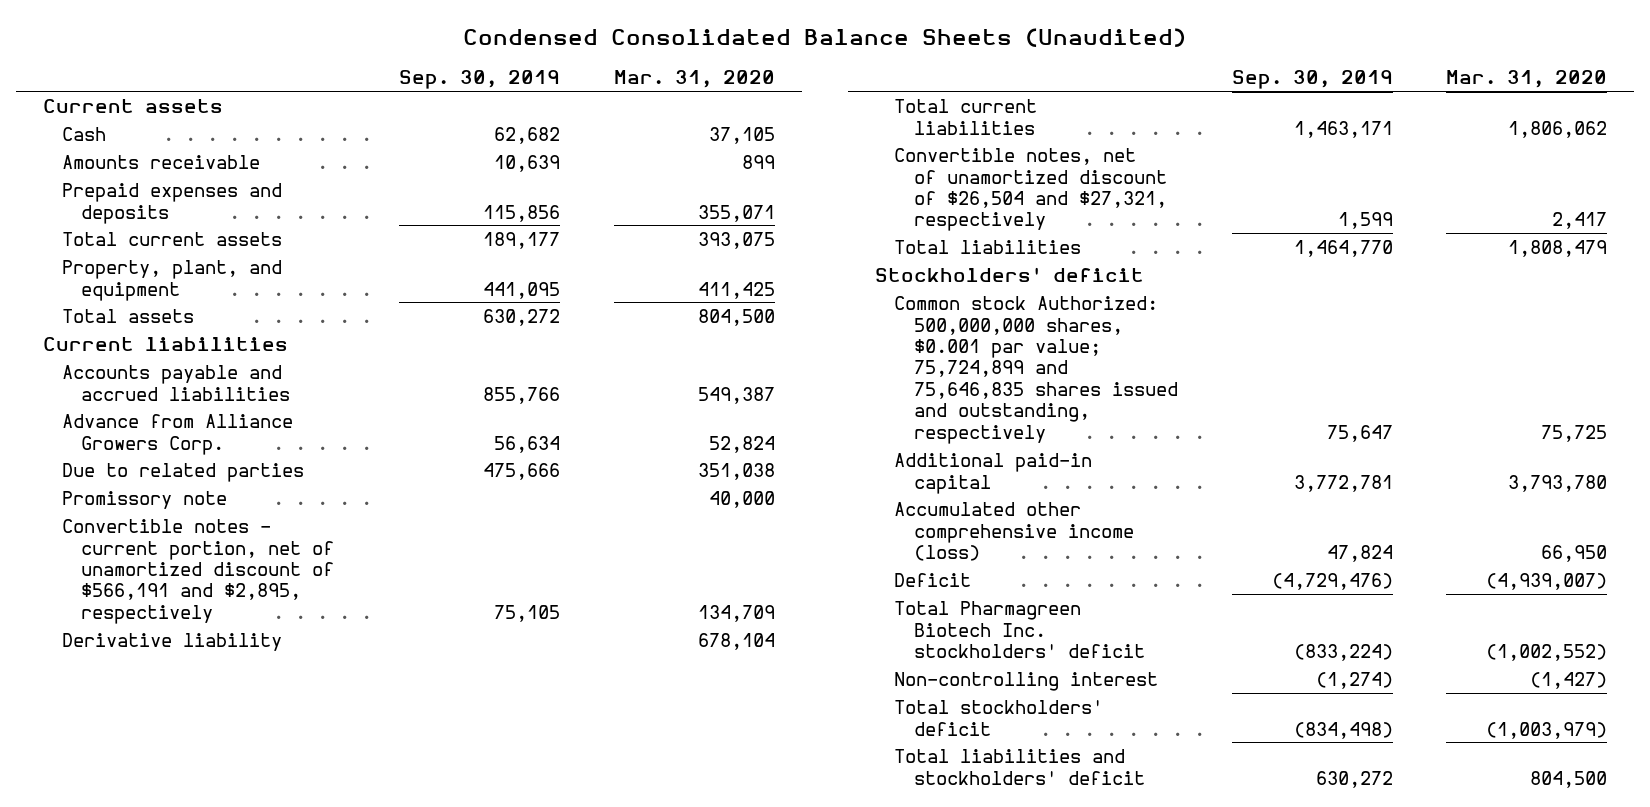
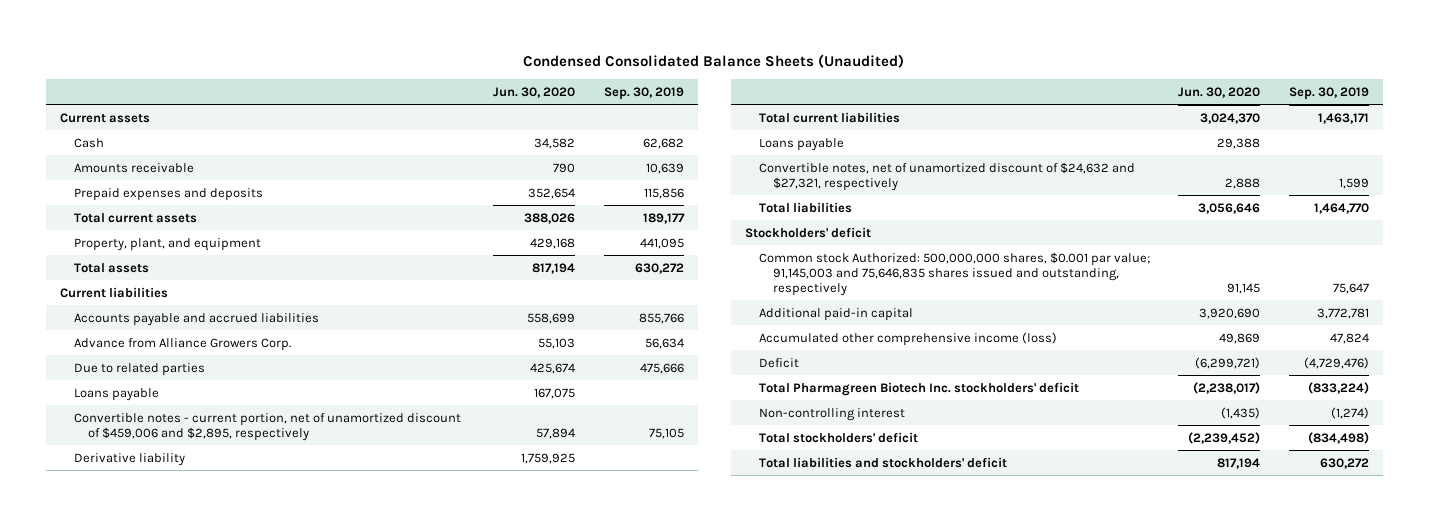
[613,70,775,89] Mar. 31, 2020 -> none
none -> [493,86,576,98] Jun. 30, 2020
[61,491,227,510] Promissory note -> none
none -> [73,387,159,401] Loans payable
[61,519,335,624] Convertible notes - current portion, net of unamortized discount of $566,191 and $2,895, respectively -> [73,412,461,441] Convertible notes - current portion, net of unamortized discount of $459,006 and $2,895, respectively
none -> [758,137,844,151] Loans payable
[894,148,1167,232] Convertible notes, net of unamortized discount of $26,504 and $27,321, respectively -> [758,161,1135,191] Convertible notes, net of unamortized discount of $24,632 and $27,321, respectively
[894,296,1178,444] Common stock Authorized: 500,000,000 shares, $0.001 par value; 75,724,899 and 75,646,835 shares issued and outstanding, respectively -> [758,251,1150,296] Common stock Authorized: 500,000,000 shares, $0.001 par value; 91,145,003 and 75,646,835 shares issued and outstanding, respectively

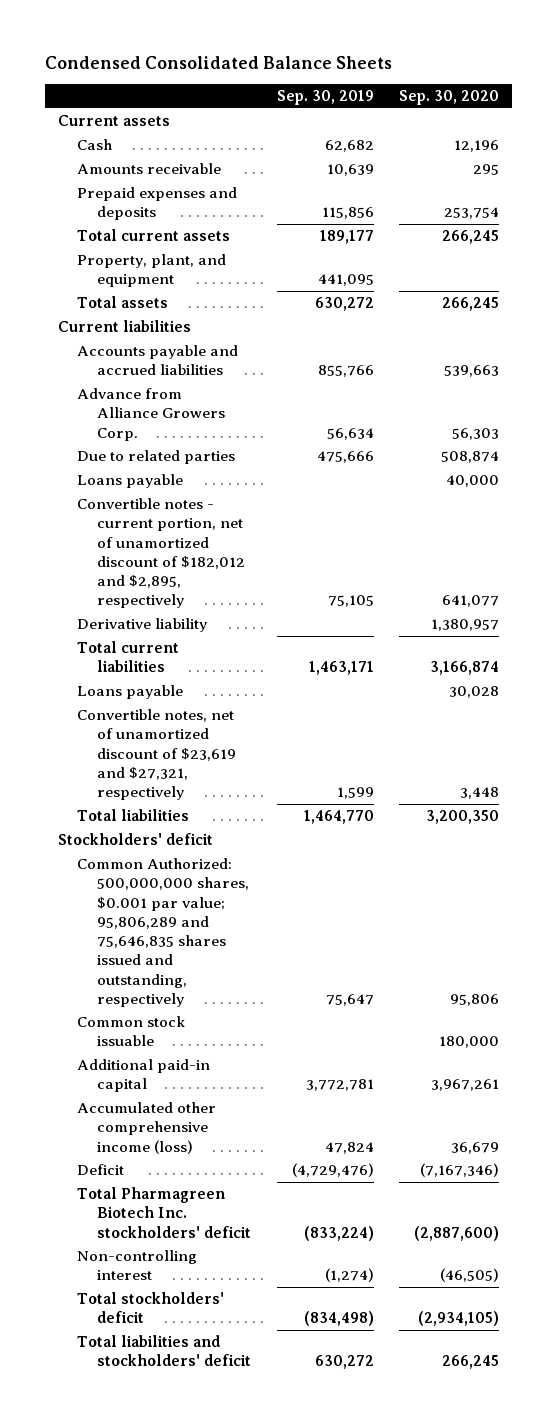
[523,53,905,68] Condensed Consolidated Balance Sheets (Unaudited) -> [45,55,393,69] Condensed Consolidated Balance Sheets
[493,86,576,98] Jun. 30, 2020 -> none
none -> [399,90,500,106] Sep. 30, 2020
[73,412,461,441] Convertible notes - current portion, net of unamortized discount of $459,006 and $2,895, respectively -> [77,498,246,609] Convertible notes - current portion, net of unamortized discount of $182,012 and $2,895, respectively
[758,161,1135,191] Convertible notes, net of unamortized discount of $24,632 and $27,321, respectively -> [77,709,237,801] Convertible notes, net of unamortized discount of $23,619 and $27,321, respectively
[758,251,1150,296] Common stock Authorized: 500,000,000 shares, $0.001 par value; 91,145,003 and 75,646,835 shares issued and outstanding, respectively -> [77,858,250,1007] Common Authorized: 500,000,000 shares, $0.001 par value; 95,806,289 and 75,646,835 shares issued and outstanding, respectively
none -> [77,1016,186,1047] Common stock issuable

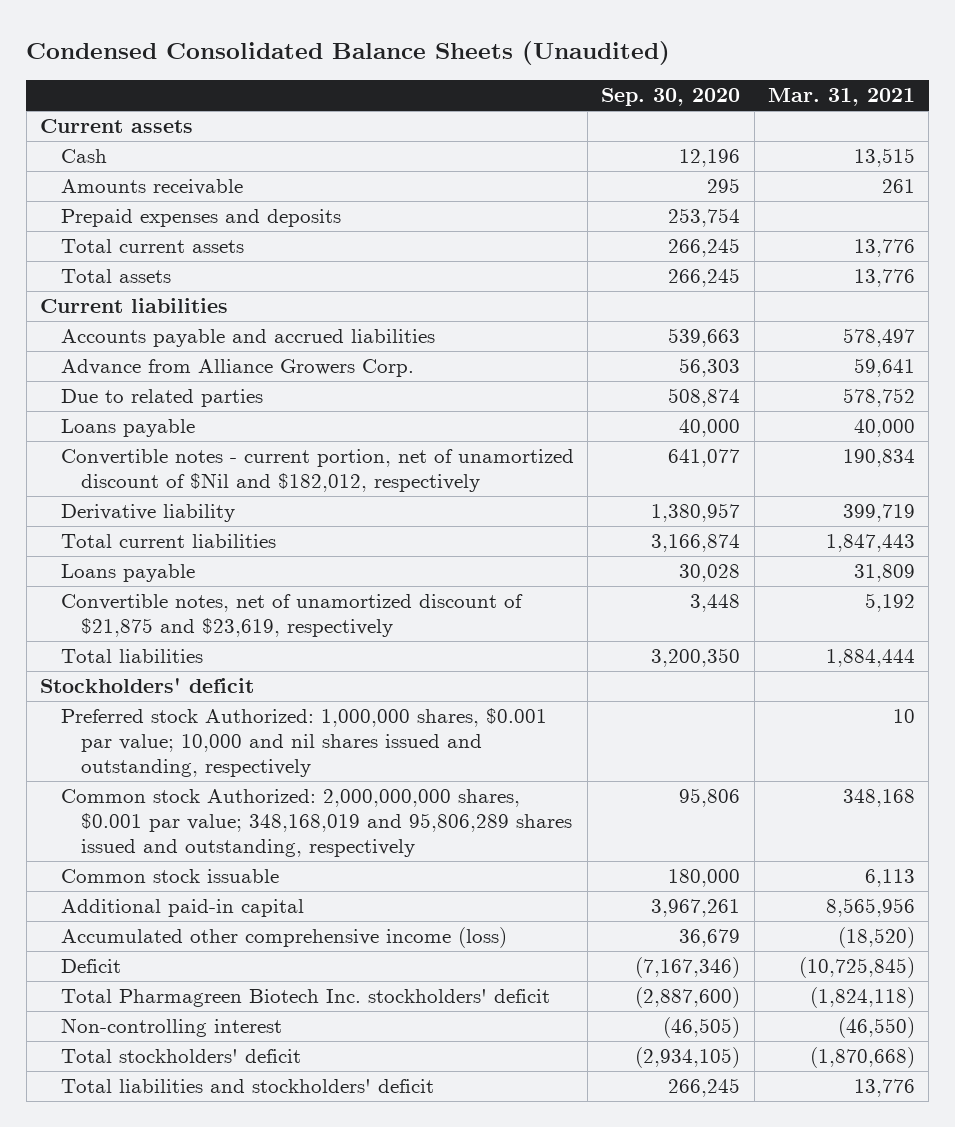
[45,55,393,69] Condensed Consolidated Balance Sheets -> [26,40,671,65] Condensed Consolidated Balance Sheets (Unaudited)
[276,90,374,106] Sep. 30, 2019 -> none
none -> [767,88,915,107] Mar. 31, 2021
[77,254,227,288] Property, plant, and equipment -> none
[77,498,246,609] Convertible notes - current portion, net of unamortized discount of $182,012 and $2,895, respectively -> [60,449,574,493] Convertible notes - current portion, net of unamortized discount of $Nil and $182,012, respectively
[77,709,237,801] Convertible notes, net of unamortized discount of $23,619 and $27,321, respectively -> [60,594,523,638] Convertible notes, net of unamortized discount of $21,875 and $23,619, respectively
none -> [60,708,547,778] Preferred stock Authorized: 1,000,000 shares, $0.001 par value; 10,000 and nil shares issued and outstanding, respectively
[77,858,250,1007] Common Authorized: 500,000,000 shares, $0.001 par value; 95,806,289 and 75,646,835 shares issued and outstanding, respectively -> [60,789,573,858] Common stock Authorized: 2,000,000,000 shares, $0.001 par value; 348,168,019 and 95,806,289 shares issued and outstanding, respectively

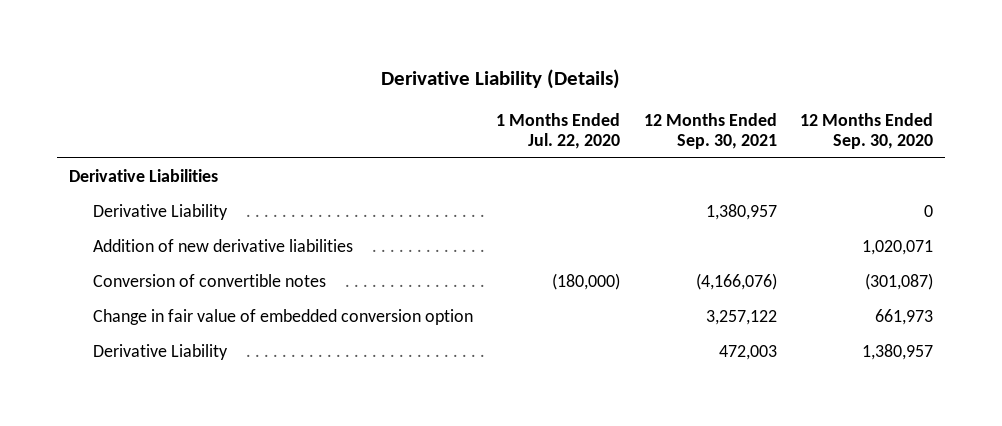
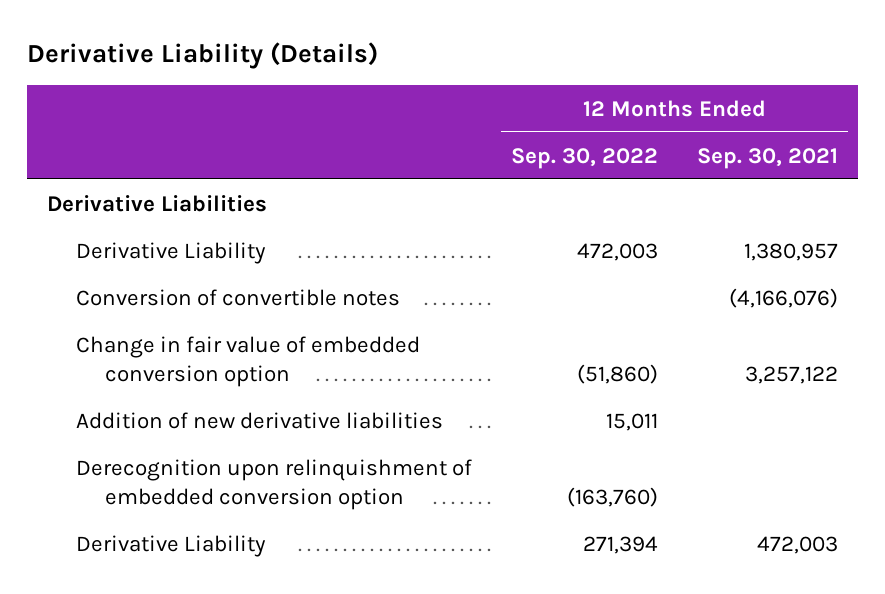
[496,112,621,150] 1 Months Ended Jul. 22, 2020 -> none
[799,112,933,150] 12 Months Ended Sep. 30, 2020 -> none
none -> [511,147,659,169] Sep. 30, 2022
[92,239,353,253] Addition of new derivative liabilities -> [75,411,443,429] Addition of new derivative liabilities
none -> [75,458,472,511] Derecognition upon relinquishment of embedded conversion option

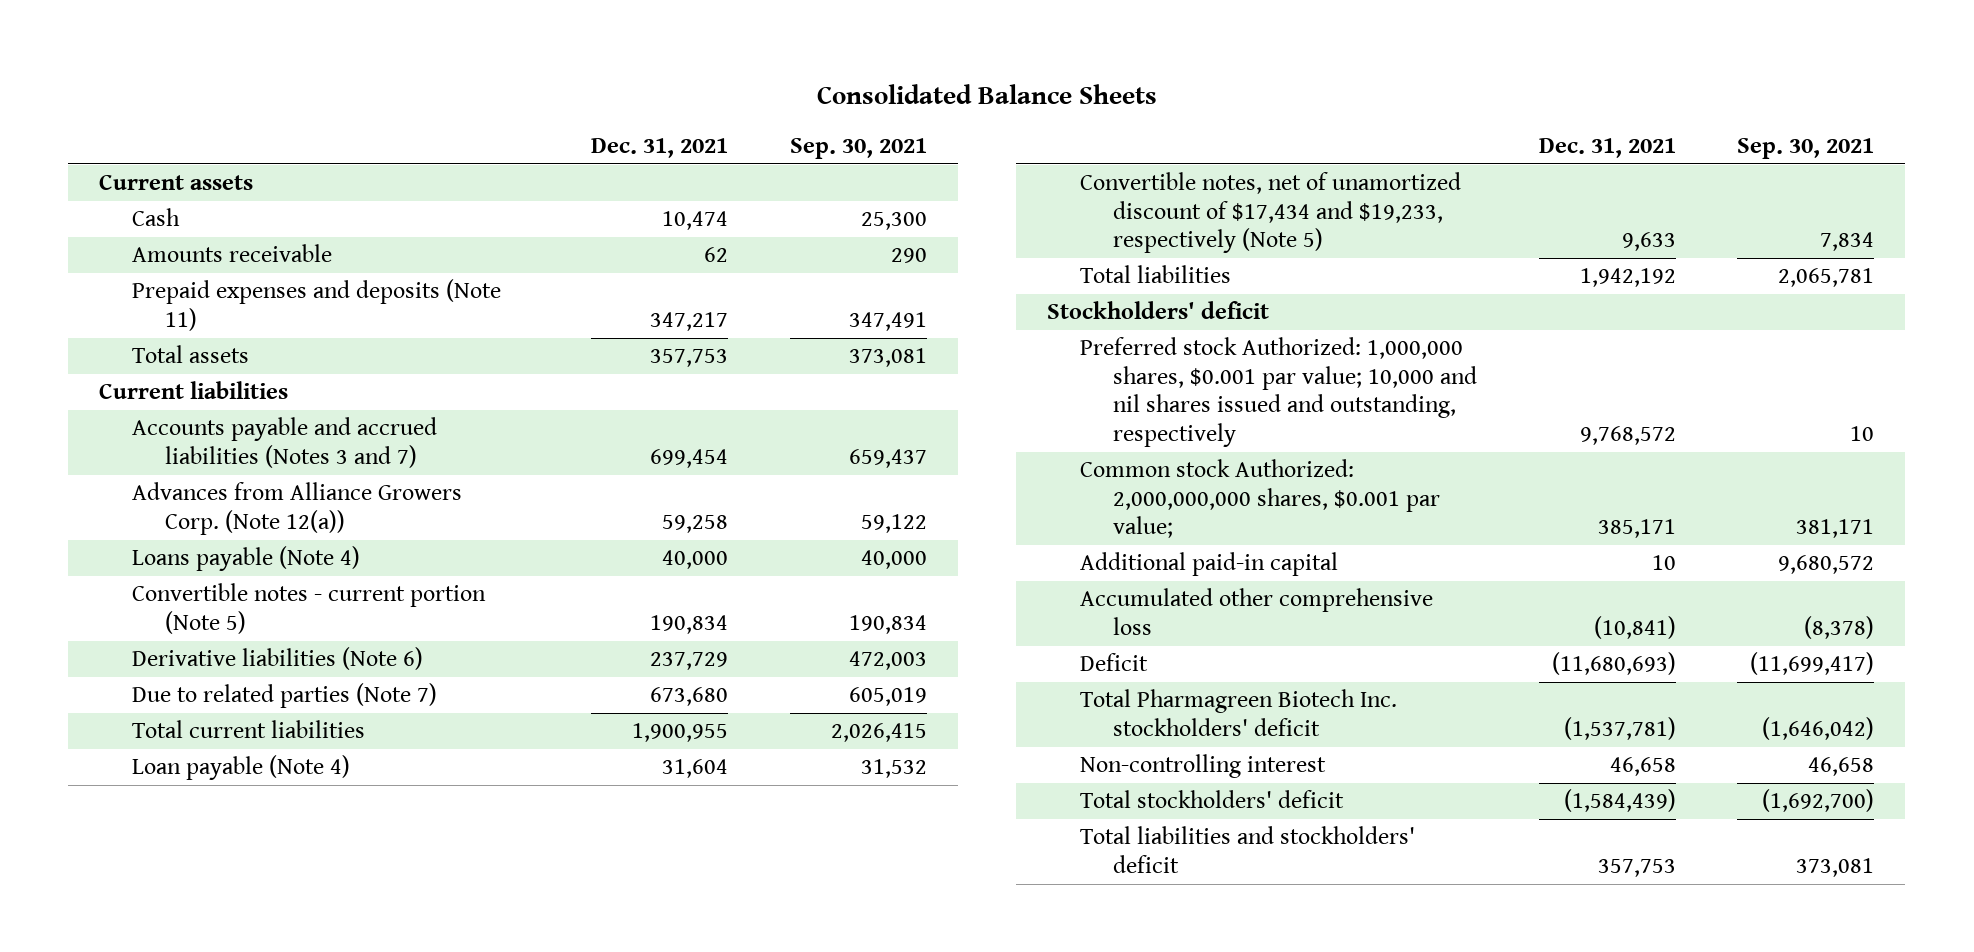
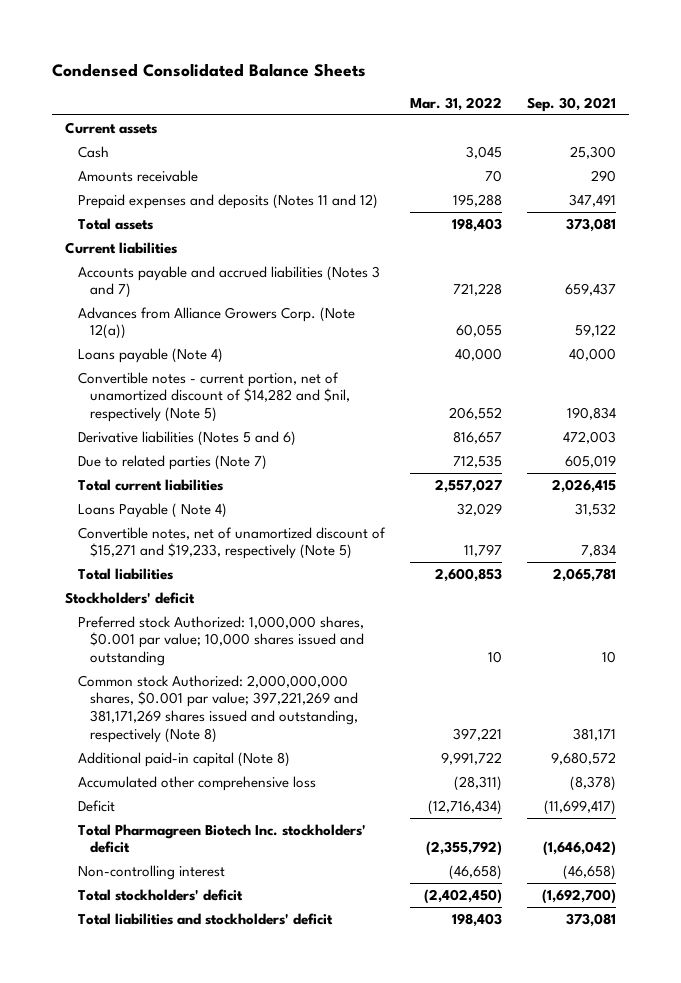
[816,84,1157,105] Consolidated Balance Sheets -> [52,63,367,78] Condensed Consolidated Balance Sheets
[590,137,728,158] Dec. 31, 2021 -> none
none -> [409,97,502,112] Mar. 31, 2022
[132,279,502,331] Prepaid expenses and deposits (Note 11) -> [77,193,378,209] Prepaid expenses and deposits (Notes 11 and 12)
[132,583,487,634] Convertible notes - current portion (Note 5) -> [77,371,351,423] Convertible notes - current portion, net of unamortized discount of $14,282 and $nil, respectively (Note 5)
[132,647,424,671] Derivative liabilities (Note 6) -> [77,430,296,446] Derivative liabilities (Notes 5 and 6)
[132,755,351,781] Loan payable (Note 4) -> [77,502,227,518] Loans Payable ( Note 4)
[1079,172,1461,254] Convertible notes, net of unamortized discount of $17,434 and $19,233, respectively (Note 5) -> [77,526,386,560] Convertible notes, net of unamortized discount of $15,271 and $19,233, respectively (Note 5)
[1079,337,1477,448] Preferred stock Authorized: 1,000,000 shares, $0.001 par value; 10,000 and nil shares issued and outstanding, respectively -> [77,615,365,667] Preferred stock Authorized: 1,000,000 shares, $0.001 par value; 10,000 shares issued and outstanding
[1079,459,1440,539] Common stock Authorized: 2,000,000,000 shares, $0.001 par value; -> [77,674,359,743] Common stock Authorized: 2,000,000,000 shares, $0.001 par value; 397,221,269 and 381,171,269 shares issued and outstanding, respectively (Note 8)
[1079,552,1338,577] Additional paid-in capital -> [77,751,290,767] Additional paid-in capital (Note 8)
[1808,757,1875,777] 46,658 -> [563,864,617,880] (46,658)

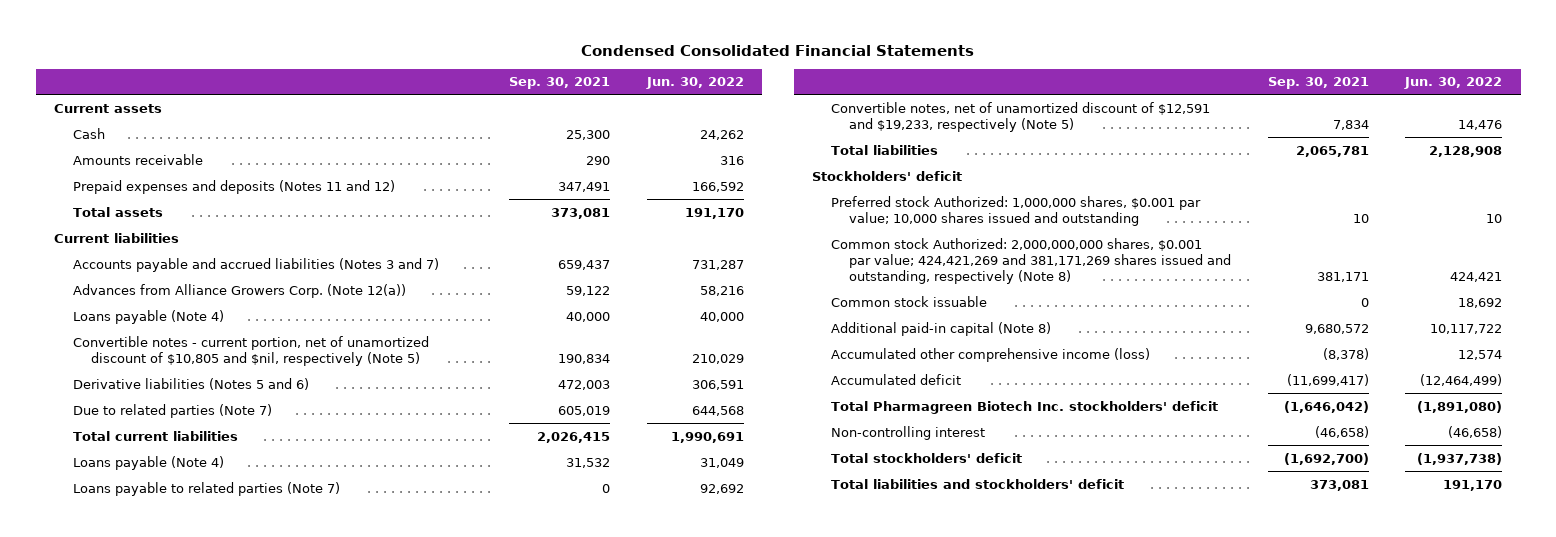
[52,63,367,78] Condensed Consolidated Balance Sheets -> [581,44,975,56] Condensed Consolidated Financial Statements
[409,97,502,112] Mar. 31, 2022 -> none
none -> [645,77,744,90] Jun. 30, 2022
[77,371,351,423] Convertible notes - current portion, net of unamortized discount of $14,282 and $nil, respectively (Note 5) -> [72,335,429,366] Convertible notes - current portion, net of unamortized discount of $10,805 and $nil, respectively (Note 5)
[77,502,227,518] Loans Payable ( Note 4) -> [72,455,224,470] Loans payable (Note 4)
none -> [72,481,340,496] Loans payable to related parties (Note 7)
[77,526,386,560] Convertible notes, net of unamortized discount of $15,271 and $19,233, respectively (Note 5) -> [830,101,1210,132] Convertible notes, net of unamortized discount of $12,591 and $19,233, respectively (Note 5)
[77,674,359,743] Common stock Authorized: 2,000,000,000 shares, $0.001 par value; 397,221,269 and 381,171,269 shares issued and outstanding, respectively (Note 8) -> [830,237,1232,284] Common stock Authorized: 2,000,000,000 shares, $0.001 par value; 424,421,269 and 381,171,269 shares issued and outstanding, respectively (Note 8)
none -> [830,295,987,307] Common stock issuable
[77,775,316,791] Accumulated other comprehensive loss -> [830,347,1150,362] Accumulated other comprehensive income (loss)
[77,799,115,812] Deficit -> [830,373,961,385] Accumulated deficit

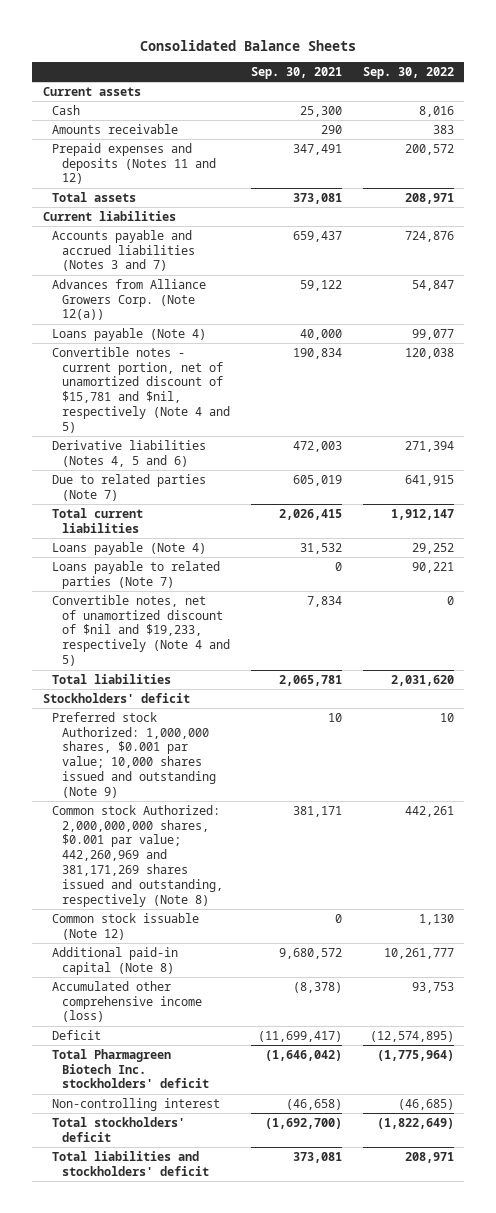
[581,44,975,56] Condensed Consolidated Financial Statements -> [140,39,357,51] Consolidated Balance Sheets
[645,77,744,90] Jun. 30, 2022 -> none
none -> [362,66,454,79] Sep. 30, 2022
[72,335,429,366] Convertible notes - current portion, net of unamortized discount of $10,805 and $nil, respectively (Note 5) -> [52,346,230,434] Convertible notes - current portion, net of unamortized discount of $15,781 and $nil, respectively (Note 4 and 5)
[72,377,309,390] Derivative liabilities (Notes 5 and 6) -> [52,439,207,467] Derivative liabilities (Notes 4, 5 and 6)
[830,101,1210,132] Convertible notes, net of unamortized discount of $12,591 and $19,233, respectively (Note 5) -> [52,594,230,667] Convertible notes, net of unamortized discount of $nil and $19,233, respectively (Note 4 and 5)
[830,195,1201,226] Preferred stock Authorized: 1,000,000 shares, $0.001 par value; 10,000 shares issued and outstanding -> [52,711,216,799] Preferred stock Authorized: 1,000,000 shares, $0.001 par value; 10,000 shares issued and outstanding (Note 9)
[830,237,1232,284] Common stock Authorized: 2,000,000,000 shares, $0.001 par value; 424,421,269 and 381,171,269 shares issued and outstanding, respectively (Note 8) -> [52,804,223,908] Common stock Authorized: 2,000,000,000 shares, $0.001 par value; 442,260,969 and 381,171,269 shares issued and outstanding, respectively (Note 8)
[830,295,987,307] Common stock issuable -> [52,912,200,940] Common stock issuable (Note 12)
[830,373,961,385] Accumulated deficit -> [52,1029,102,1040] Deficit

